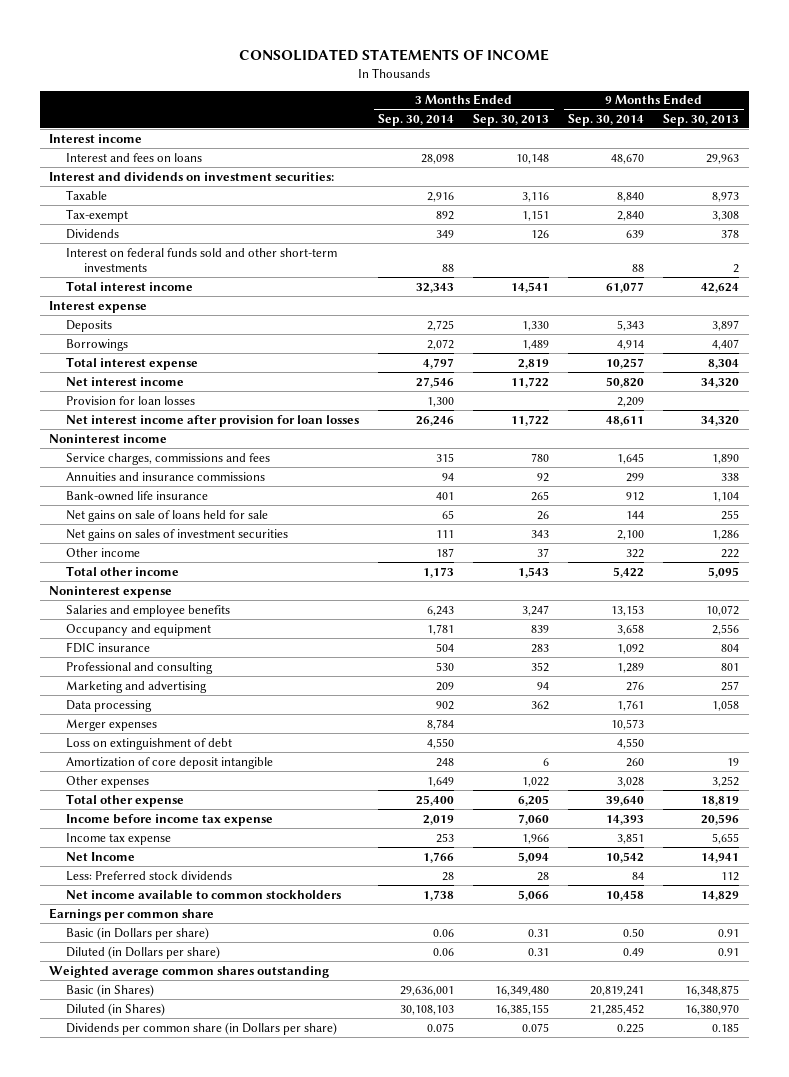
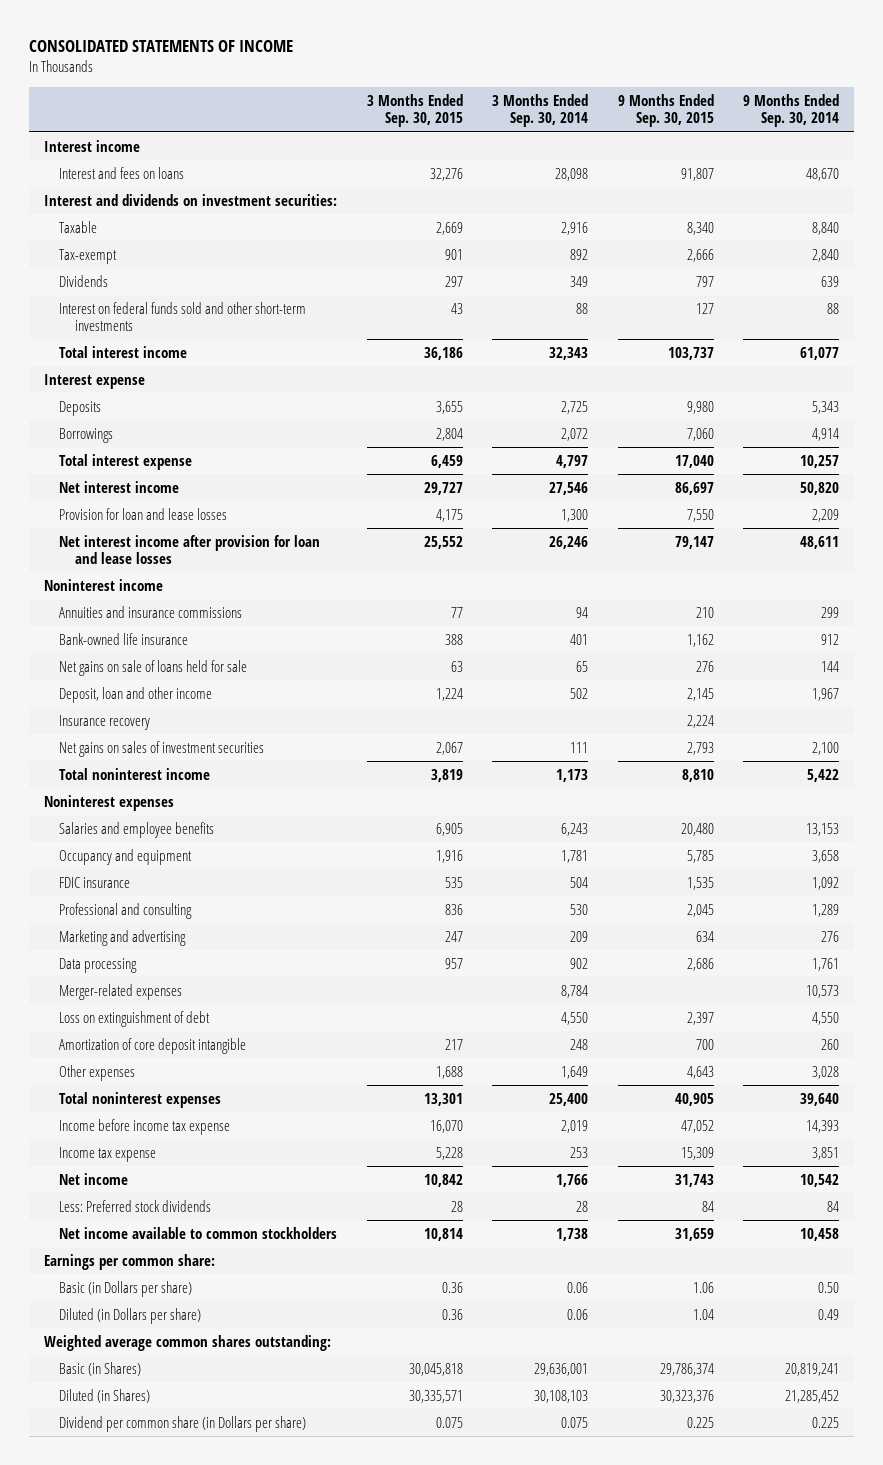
[473,113,550,126] Sep. 30, 2013 -> none
[663,113,740,126] Sep. 30, 2013 -> none
none -> [366,93,463,128] 3 Months Ended Sep. 30, 2015
none -> [617,93,714,128] 9 Months Ended Sep. 30, 2015
[66,395,196,405] Provision for loan losses -> [59,507,228,520] Provision for loan and lease losses
[66,414,360,427] Net interest income after provision for loan losses -> [59,534,321,565] Net interest income after provision for loan and lease losses
[66,452,271,465] Service charges, commissions and fees -> none
none -> [59,686,213,703] Deposit, loan and other income
none -> [59,714,151,730] Insurance recovery
[66,547,141,557] Other income -> none
[49,585,173,598] Noninterest expense -> none
[66,565,180,576] Total other income -> [59,767,211,780] Total noninterest income
none -> [44,794,175,811] Noninterest expenses
[66,718,158,731] Merger expenses -> [59,983,183,1000] Merger-related expenses
[66,793,185,807] Total other expense -> [59,1091,222,1108] Total noninterest expenses
[66,851,136,861] Net Income -> [59,1172,129,1185] Net income
[49,907,215,921] Earnings per common share -> [44,1253,216,1270] Earnings per common share:
[49,965,330,978] Weighted average common shares outstanding -> [44,1334,332,1351] Weighted average common shares outstanding:
[66,1021,338,1035] Dividends per common share (in Dollars per share) -> [59,1415,307,1432] Dividend per common share (in Dollars per share)

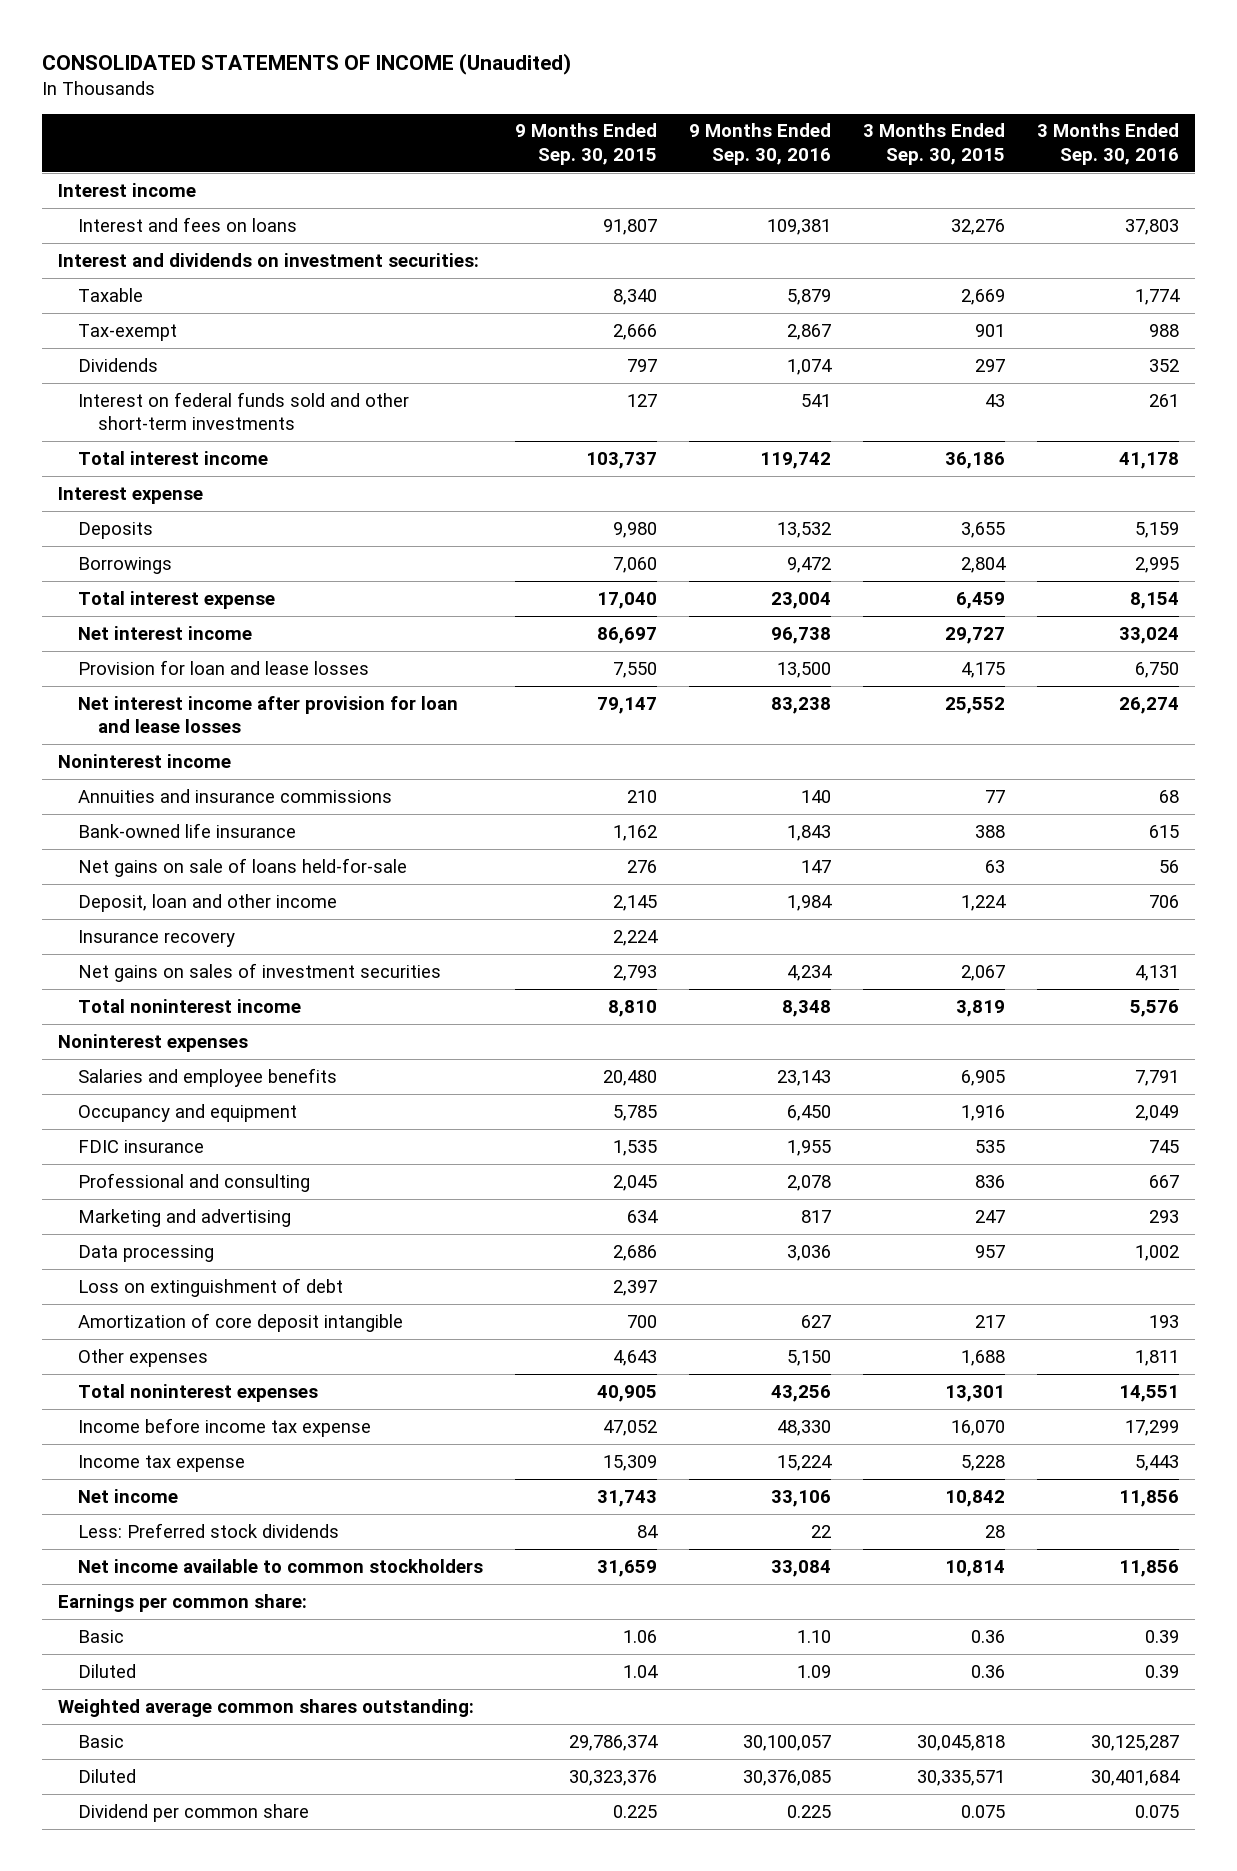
[29,40,294,53] CONSOLIDATED STATEMENTS OF INCOME -> [41,53,571,76] CONSOLIDATED STATEMENTS OF INCOME (Unaudited)
[492,93,589,128] 3 Months Ended Sep. 30, 2014 -> none
[743,93,840,128] 9 Months Ended Sep. 30, 2014 -> none
none -> [688,123,831,165] 9 Months Ended Sep. 30, 2016
none -> [1037,123,1180,165] 3 Months Ended Sep. 30, 2016
[59,659,248,676] Net gains on sale of loans held for sale -> [77,857,407,877] Net gains on sale of loans held-for-sale
[59,983,183,1000] Merger-related expenses -> none
[59,1280,193,1297] Basic (in Dollars per share) -> [77,1629,124,1643] Basic
[59,1307,202,1324] Diluted (in Dollars per share) -> [77,1663,136,1678] Diluted
[59,1361,142,1376] Basic (in Shares) -> [77,1734,124,1748] Basic
[59,1388,151,1403] Diluted (in Shares) -> [77,1768,136,1783] Diluted
[59,1415,307,1432] Dividend per common share (in Dollars per share) -> [77,1803,309,1822] Dividend per common share

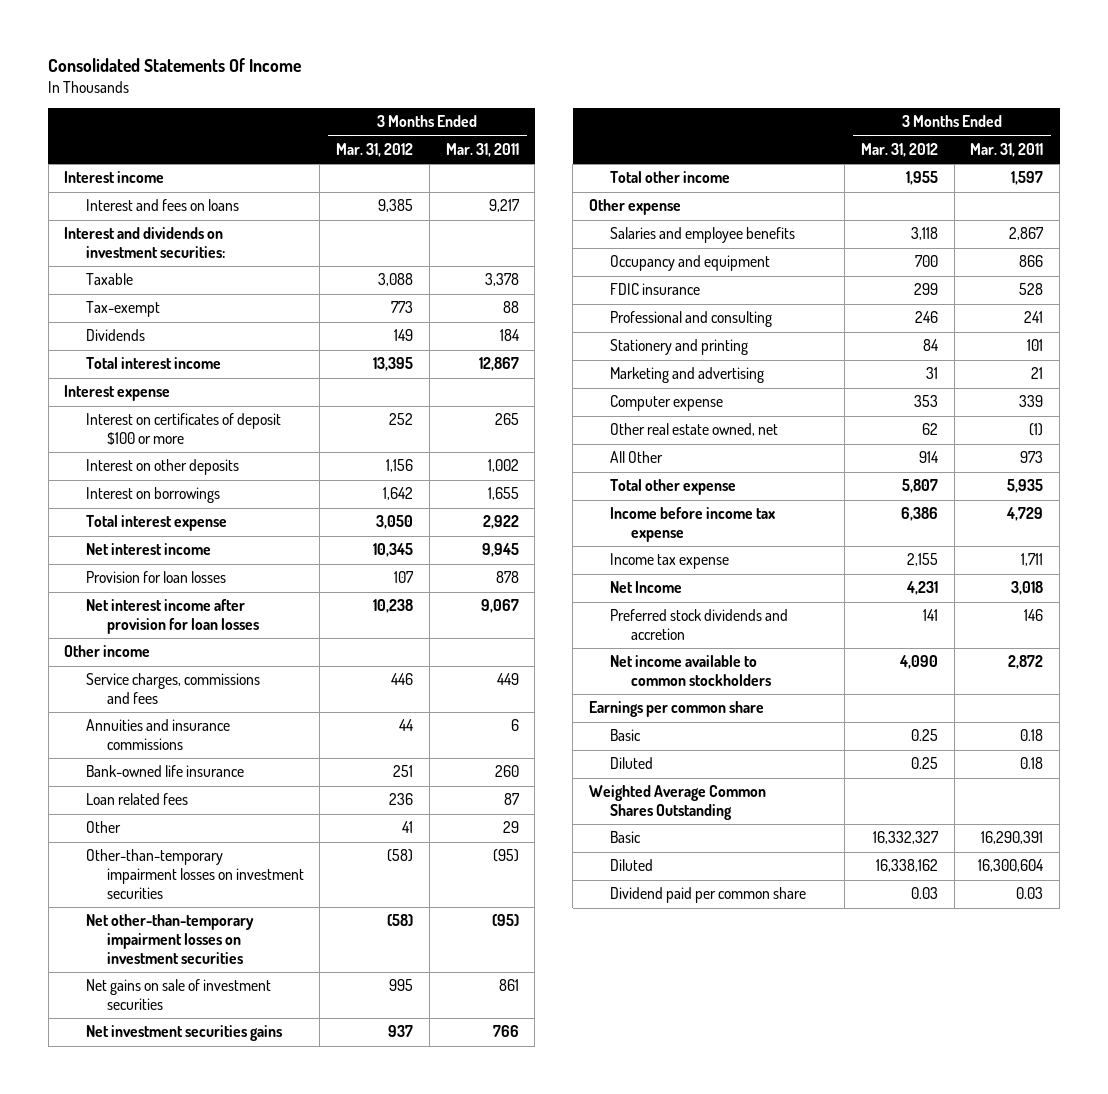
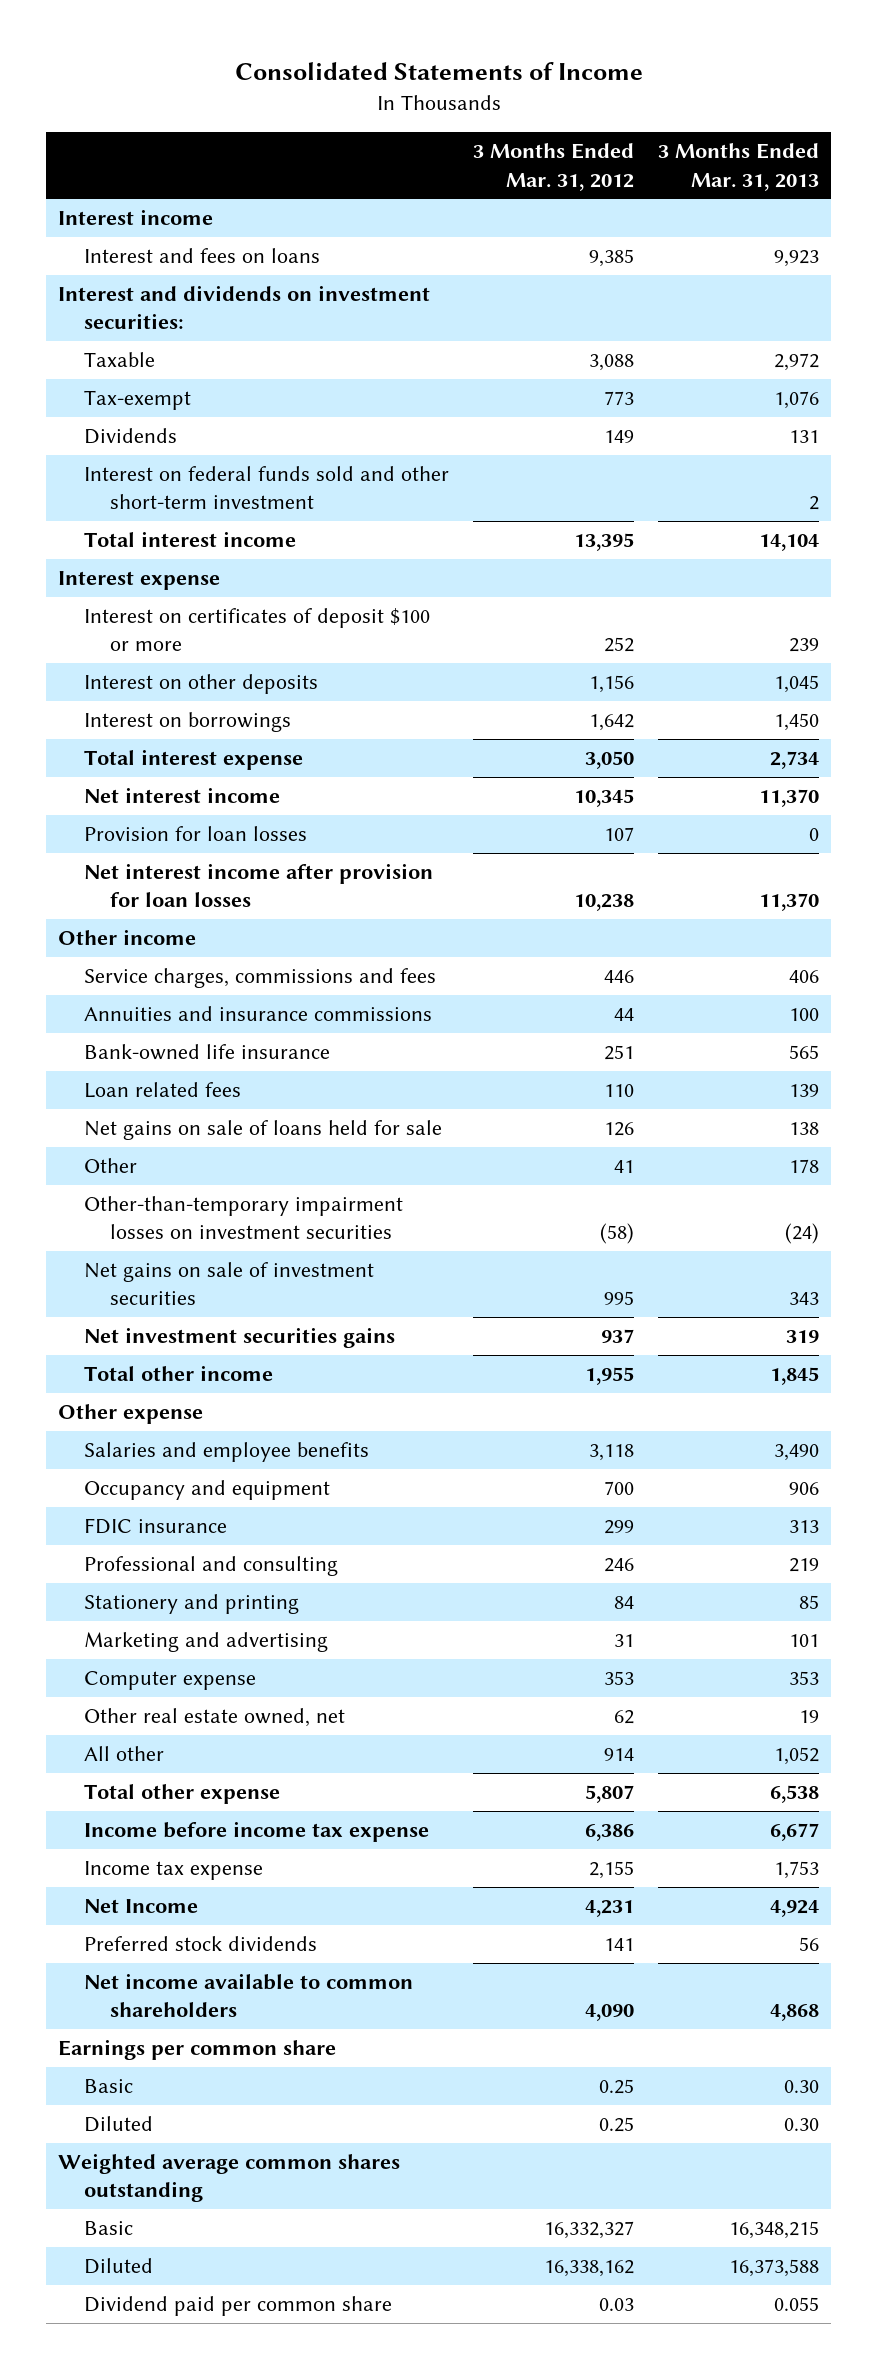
[48,57,302,72] Consolidated Statements Of Income -> [234,62,643,81] Consolidated Statements of Income
[445,143,519,158] Mar. 31, 2011 -> none
none -> [658,143,820,191] 3 Months Ended Mar. 31, 2013
none -> [84,466,450,510] Interest on federal funds sold and other short-term investment
[389,793,414,806] 236 -> [604,1084,635,1098] 110
none -> [84,1120,443,1141] Net gains on sale of loans held for sale
[85,914,254,964] Net other-than-temporary impairment losses on investment securities -> none
[610,451,664,464] All Other -> [84,1746,165,1762] All other
[610,609,789,641] Preferred stock dividends and accretion -> [84,1936,318,1952] Preferred stock dividends
[610,655,772,687] Net income available to common stockholders -> [84,1973,414,2018] Net income available to common shareholders
[589,785,767,821] Weighted Average Common Shares Outstanding -> [57,2153,400,2203] Weighted average common shares outstanding

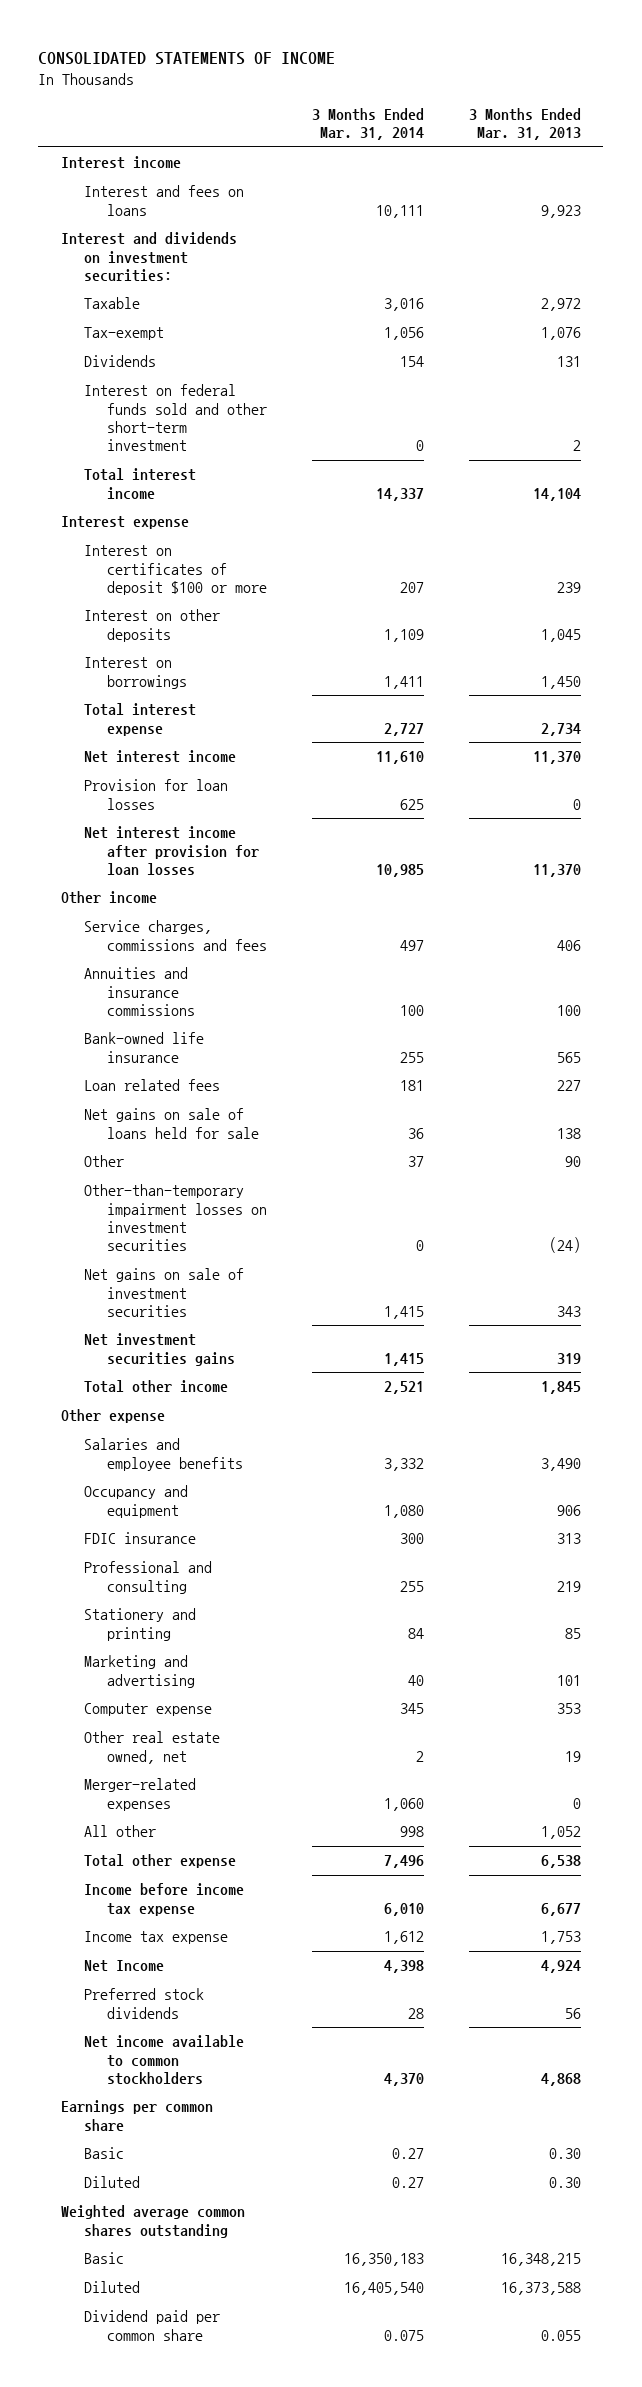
[234,62,643,81] Consolidated Statements of Income -> [38,51,336,65] CONSOLIDATED STATEMENTS OF INCOME
[473,143,635,191] 3 Months Ended Mar. 31, 2012 -> none
none -> [311,107,424,141] 3 Months Ended Mar. 31, 2014
[789,1084,820,1098] 139 -> [556,1080,581,1092] 227
[789,1159,820,1174] 178 -> [564,1156,581,1168] 90
none -> [83,1778,196,1811] Merger-related expenses
[84,1973,414,2018] Net income available to common shareholders -> [83,2035,244,2085] Net income available to common stockholders

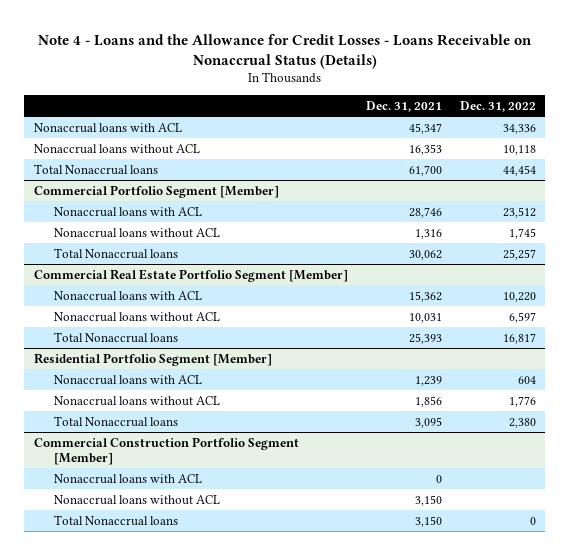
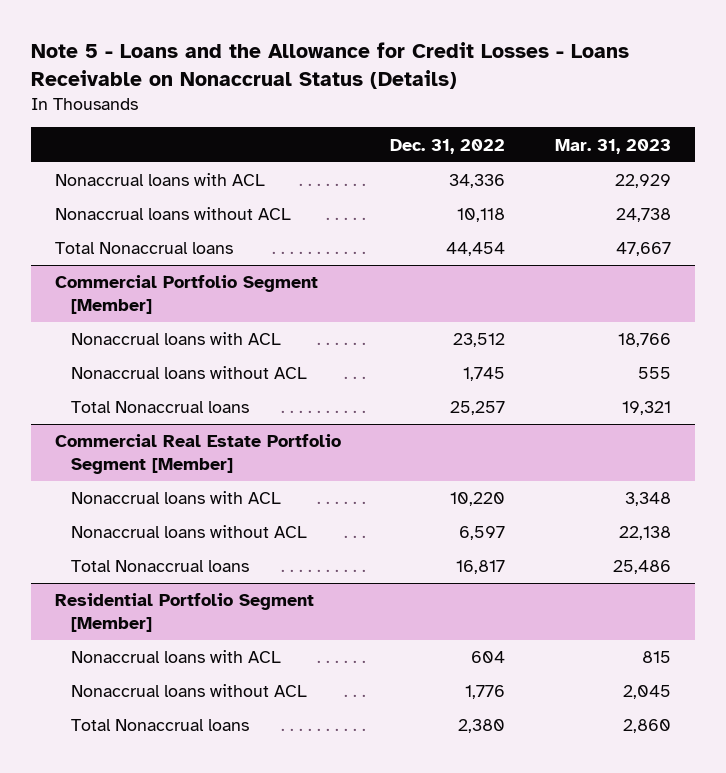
[37,33,532,69] Note 4 - Loans and the Allowance for Credit Losses - Loans Receivable on Nonaccrual Status (Details) -> [30,42,629,89] Note 5 - Loans and the Allowance for Credit Losses - Loans Receivable on Nonaccrual Status (Details)
[365,100,442,112] Dec. 31, 2021 -> none
none -> [554,138,671,154] Mar. 31, 2023
[33,436,299,465] Commercial Construction Portfolio Segment [Member] -> none
[53,473,202,484] Nonaccrual loans with ACL -> none
[53,494,220,505] Nonaccrual loans without ACL -> none
[53,514,178,526] Total Nonaccrual loans -> none

